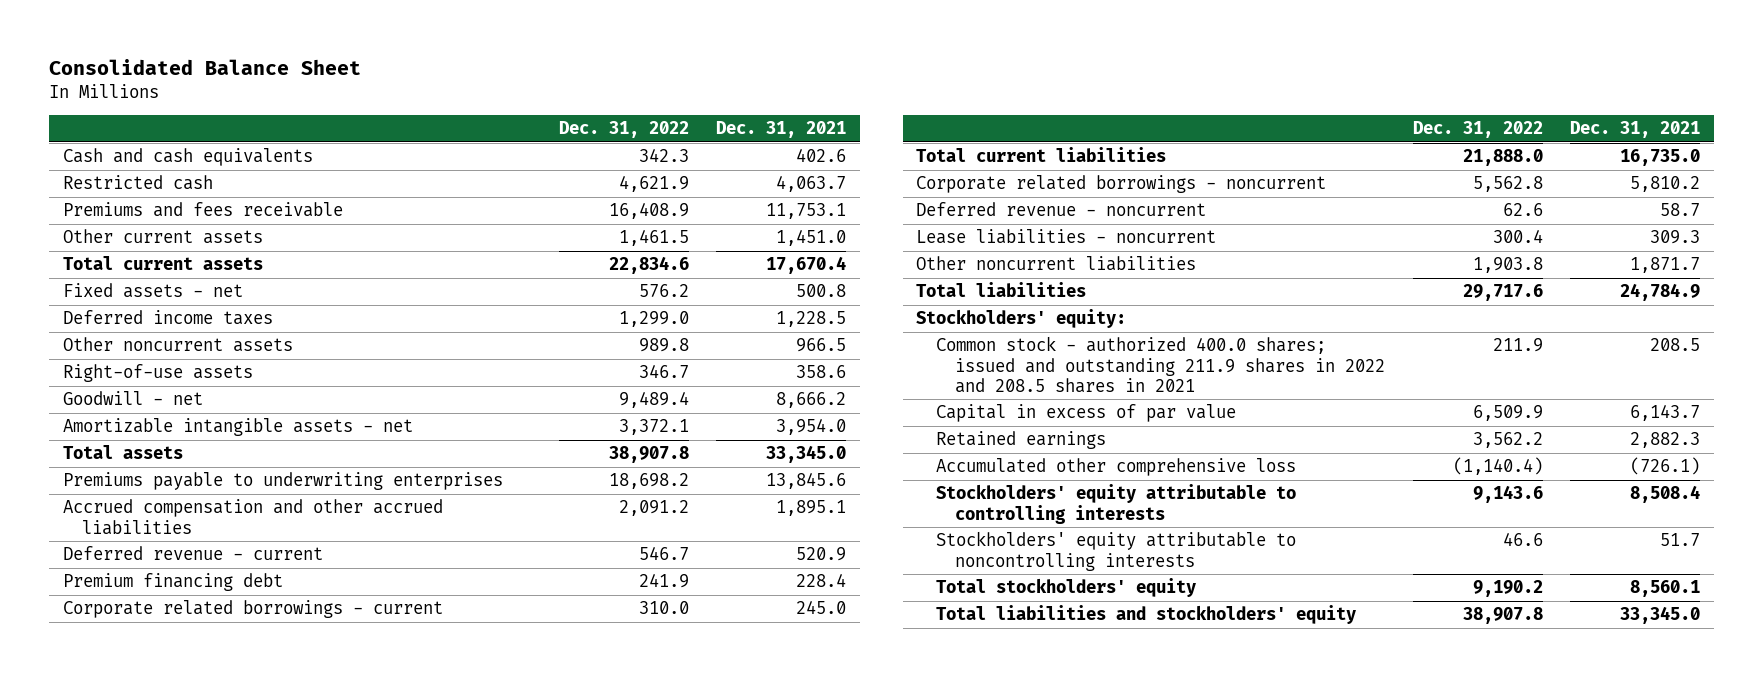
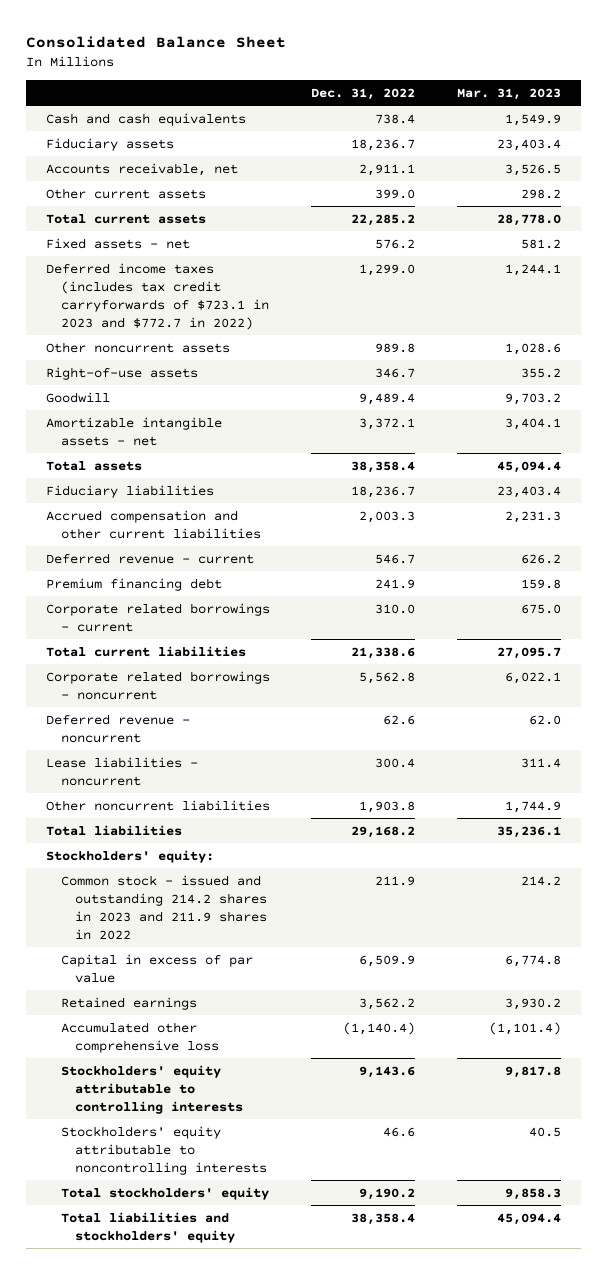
[716,121,847,139] Dec. 31, 2021 -> none
none -> [456,87,561,100] Mar. 31, 2023
[62,175,213,191] Restricted cash -> none
[62,202,343,218] Premiums and fees receivable -> none
[638,148,689,163] 342.3 -> [375,113,416,124] 738.4
none -> [46,137,175,151] Fiduciary assets
none -> [46,162,239,176] Accounts receivable, net
[618,229,689,247] 1,461.5 -> [375,188,416,199] 399.0
[608,256,689,275] 22,834.6 -> [351,213,416,226] 22,285.2
[62,310,273,326] Deferred income taxes -> [46,262,269,330] Deferred income taxes (includes tax credit carryforwards of $723.1 in 2023 and $772.7 in 2022)
[62,391,203,406] Goodwill - net -> [46,391,111,403] Goodwill
[62,472,503,491] Premiums payable to underwriting enterprises -> none
[608,446,689,464] 38,907.8 -> [351,460,416,473] 38,358.4
none -> [46,484,215,498] Fiduciary liabilities
[62,499,443,535] Accrued compensation and other accrued liabilities -> [46,509,261,539] Accrued compensation and other current liabilities
[618,500,689,517] 2,091.2 -> [359,510,416,523] 2,003.3
[1462,149,1543,167] 21,888.0 -> [351,646,416,659] 21,338.6
[1462,284,1543,302] 29,717.6 -> [351,825,416,838] 29,168.2
[935,336,1386,393] Common stock - authorized 400.0 shares; issued and outstanding 211.9 shares in 2022 and 208.5 shares in 2021 -> [60,874,268,940] Common stock - issued and outstanding 214.2 shares in 2023 and 211.9 shares in 2022
[1462,607,1543,625] 38,907.8 -> [351,1212,416,1225] 38,358.4

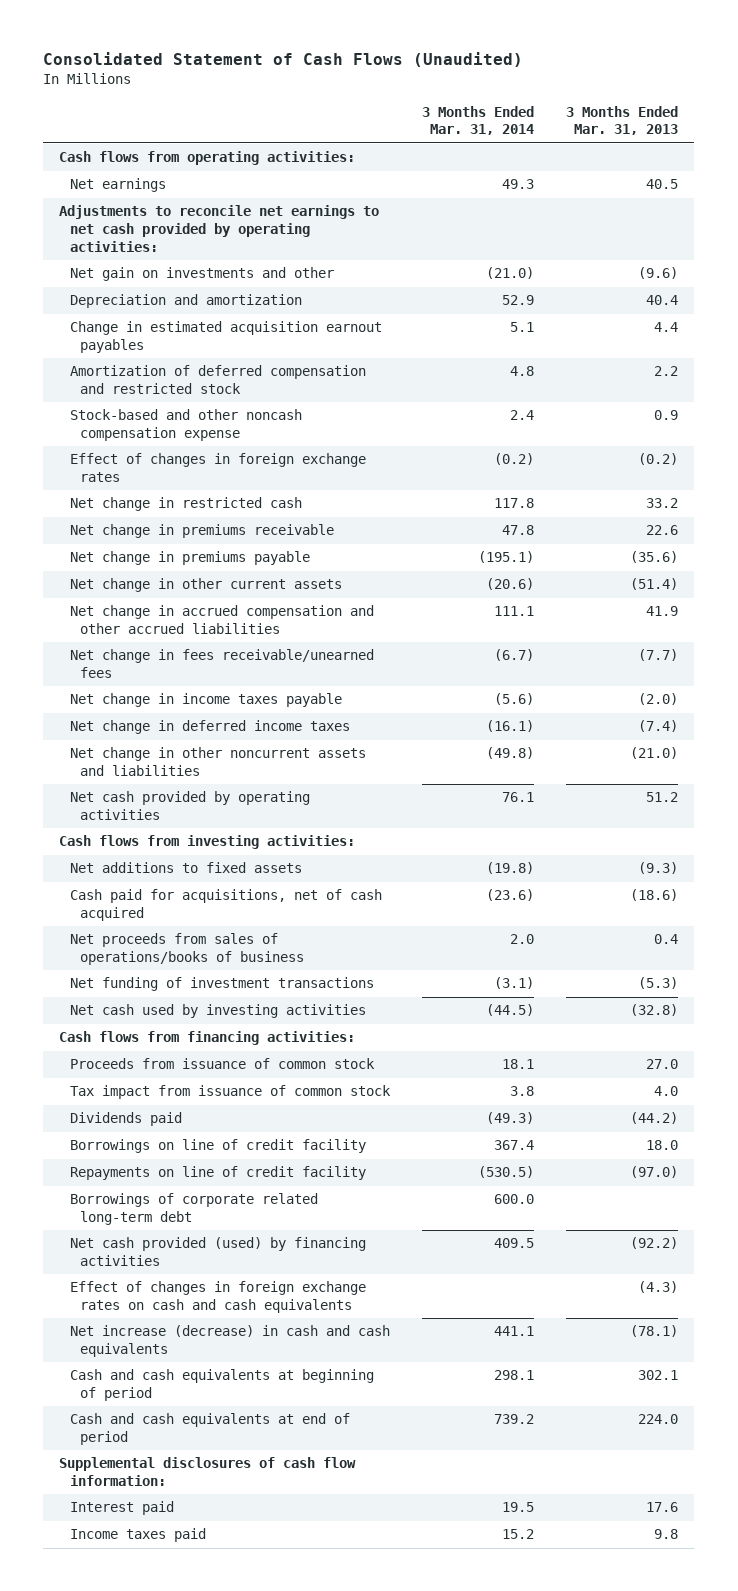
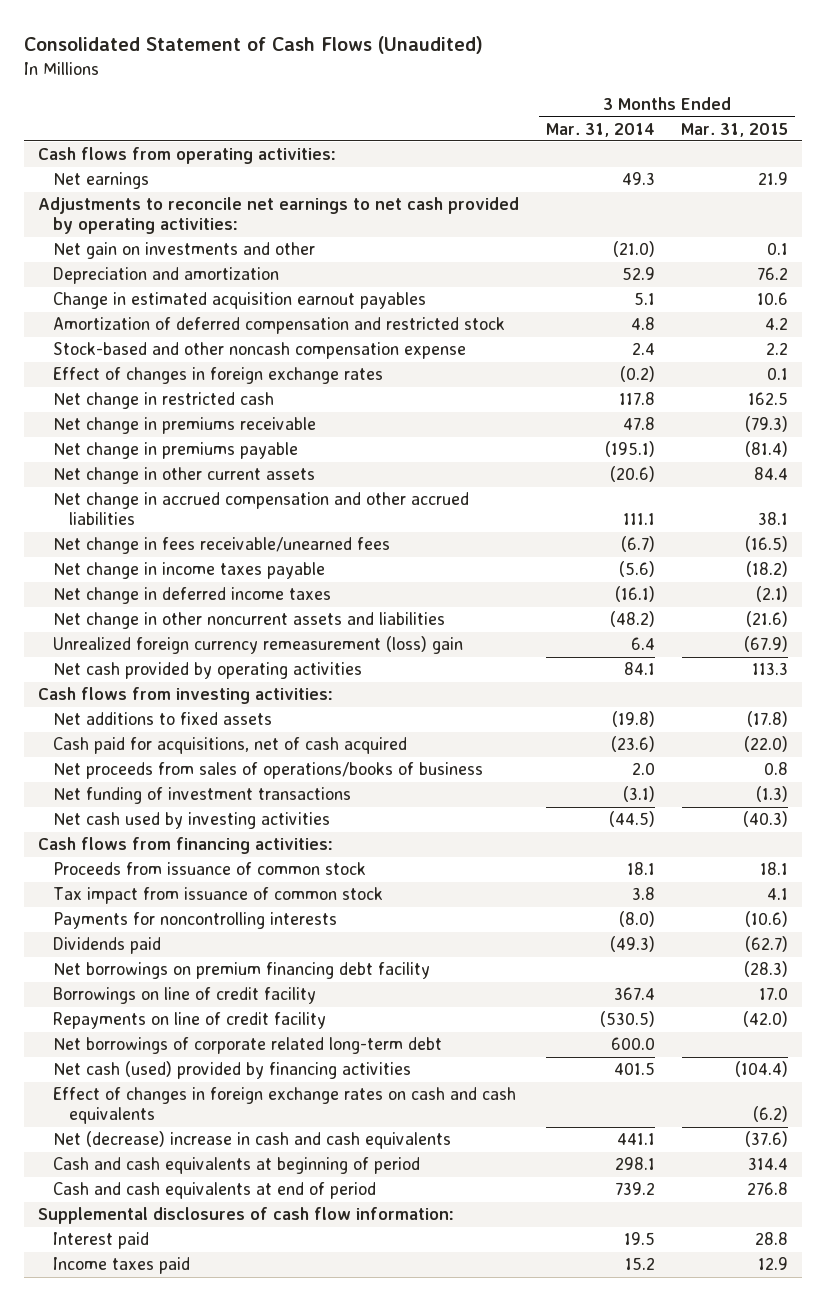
[566,105,679,136] 3 Months Ended Mar. 31, 2013 -> none
none -> [681,122,789,137] Mar. 31, 2015
[486,747,535,760] (49.8) -> [609,611,655,628] (48.2)
none -> [53,636,464,655] Unrealized foreign currency remeasurement (loss) gain
[502,792,535,803] 76.1 -> [623,662,655,676] 84.1
none -> [53,912,338,930] Payments for noncontrolling interests
none -> [53,962,431,980] Net borrowings on premium financing debt facility
[69,1193,318,1226] Borrowings of corporate related long-term debt -> [53,1037,443,1055] Net borrowings of corporate related long-term debt
[69,1237,366,1267] Net cash provided (used) by financing activities -> [53,1061,412,1080] Net cash (used) provided by financing activities
[494,1238,535,1249] 409.5 -> [613,1062,655,1076] 401.5
[69,1325,390,1358] Net increase (decrease) in cash and cash equivalents -> [53,1131,452,1150] Net (decrease) increase in cash and cash equivalents

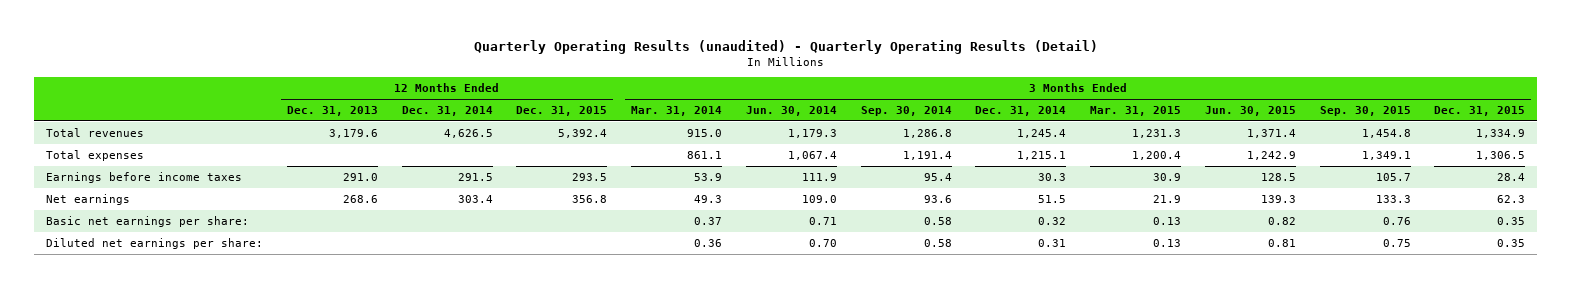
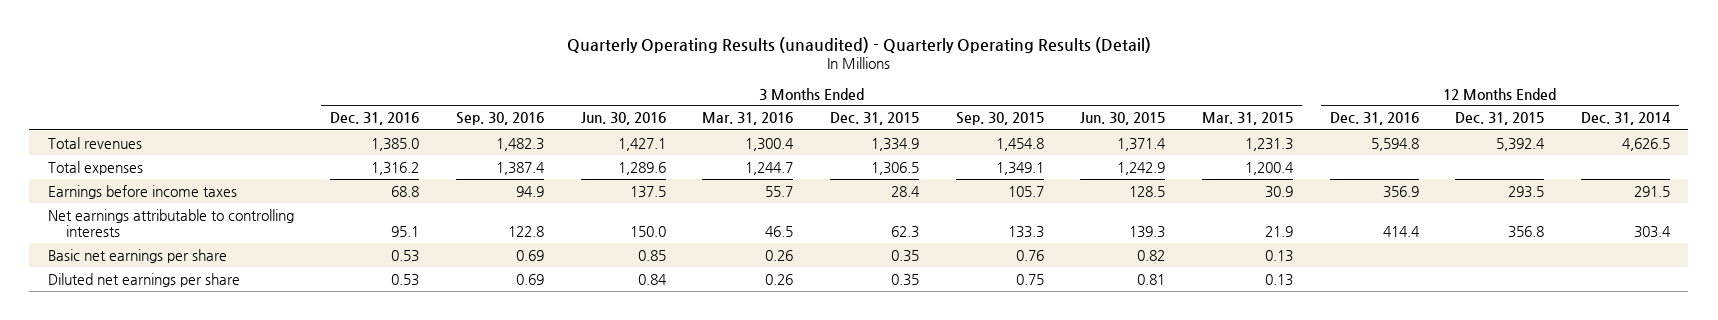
[286,106,378,117] Dec. 31, 2013 -> none
[631,106,723,117] Mar. 31, 2014 -> none
[745,106,837,117] Jun. 30, 2014 -> none
[860,106,952,117] Sep. 30, 2014 -> none
[975,106,1067,117] Dec. 31, 2014 -> none
none -> [330,112,420,126] Dec. 31, 2016
none -> [456,112,545,126] Sep. 30, 2016
none -> [580,112,666,126] Jun. 30, 2016
none -> [702,112,794,126] Mar. 31, 2016
none -> [1329,112,1419,126] Dec. 31, 2016
[46,193,131,205] Net earnings -> [47,208,294,238] Net earnings attributable to controlling interests
[46,215,250,227] Basic net earnings per share: -> [47,248,227,263] Basic net earnings per share
[46,237,264,249] Diluted net earnings per share: -> [47,272,240,287] Diluted net earnings per share

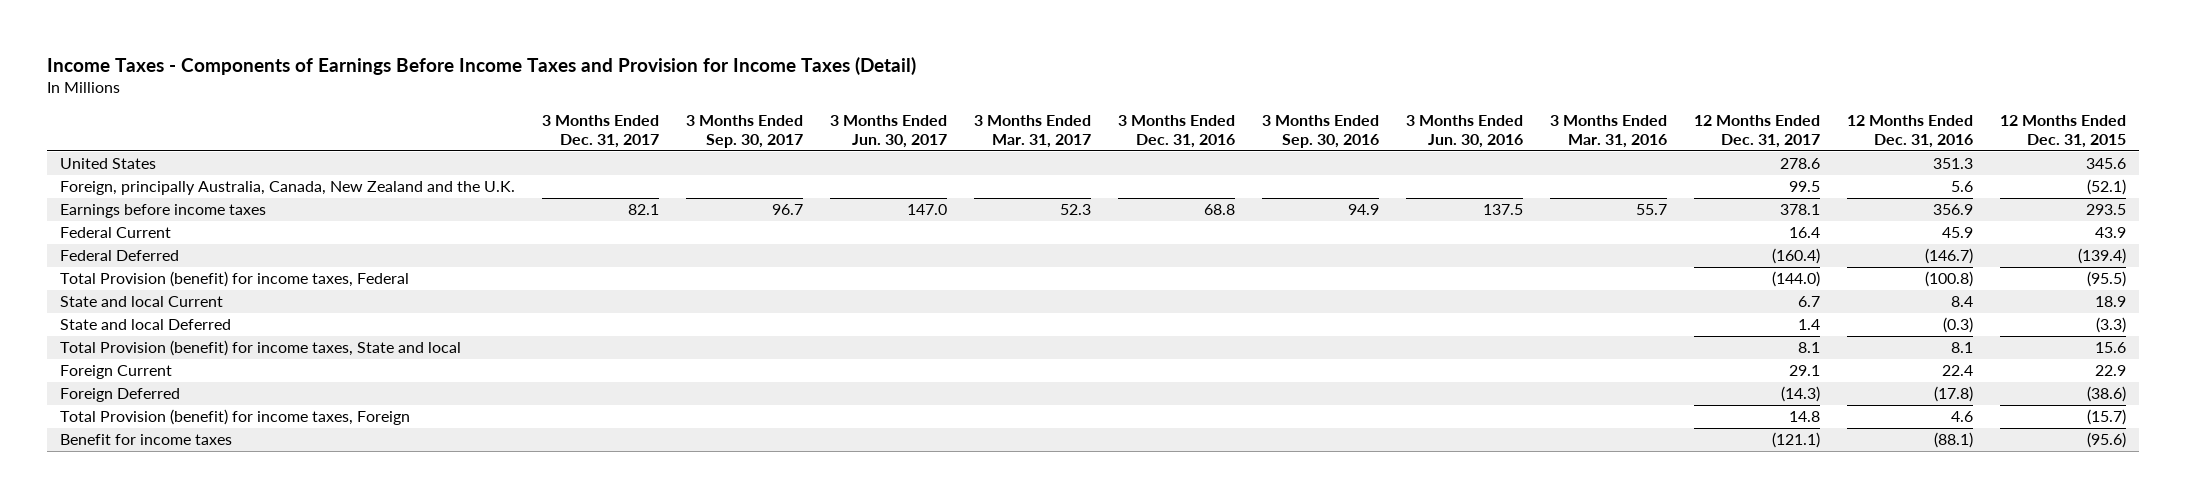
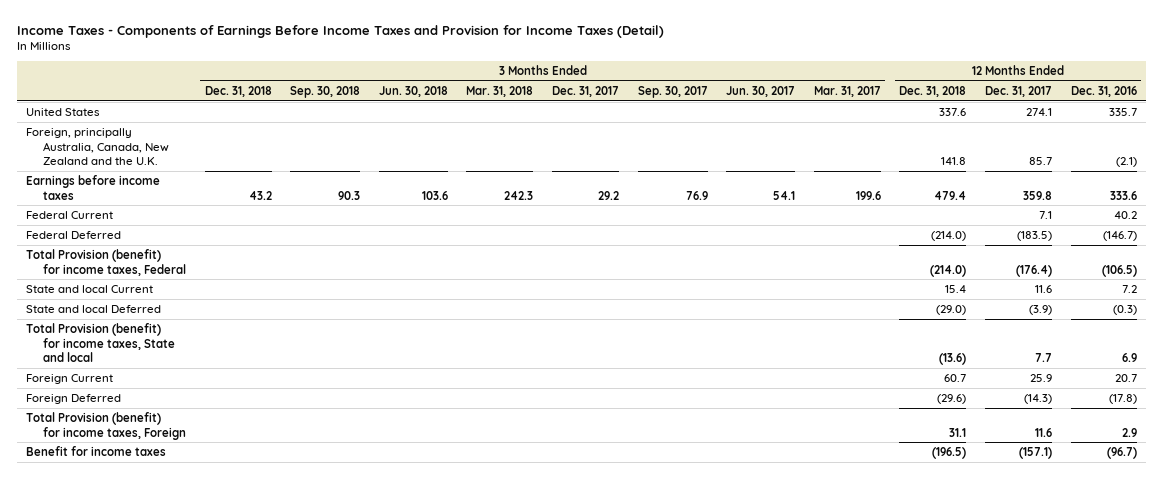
[1118,115,1236,148] 3 Months Ended Dec. 31, 2016 -> none
[1262,115,1380,148] 3 Months Ended Sep. 30, 2016 -> none
[1406,115,1524,148] 3 Months Ended Jun. 30, 2016 -> none
[1549,115,1667,148] 3 Months Ended Mar. 31, 2016 -> none
[1999,115,2126,148] 12 Months Ended Dec. 31, 2015 -> none
none -> [204,85,272,97] Dec. 31, 2018
none -> [290,85,361,98] Sep. 30, 2018
none -> [378,85,448,97] Jun. 30, 2018
none -> [466,85,534,97] Mar. 31, 2018
none -> [899,85,967,97] Dec. 31, 2018
[1779,158,1820,170] 278.6 -> [1026,107,1053,116] 274.1
[1932,158,1973,170] 351.3 -> [1108,107,1137,116] 335.7
[1788,181,1820,193] 99.5 -> [1029,157,1053,166] 85.7
[1950,181,1973,193] 5.6 -> [1115,157,1137,168] (2.1)
[628,204,660,216] 82.1 -> [597,190,619,200] 29.2
[772,204,804,216] 96.7 -> [685,190,708,200] 76.9
[907,204,948,216] 147.0 -> [773,190,796,200] 54.1
[1060,204,1092,216] 52.3 -> [855,190,881,200] 199.6
[1779,204,1820,216] 378.1 -> [1023,190,1053,200] 359.8
[1932,204,1973,216] 356.9 -> [1109,190,1137,200] 333.6
[1788,227,1820,239] 16.4 -> [1039,210,1053,219] 7.1
[1941,227,1973,239] 45.9 -> [1113,210,1137,219] 40.2
[1771,248,1820,265] (160.4) -> [1017,230,1053,241] (183.5)
[1771,271,1820,288] (144.0) -> [1016,264,1053,277] (176.4)
[1924,271,1973,288] (100.8) -> [1101,264,1137,277] (106.5)
[1797,296,1820,308] 6.7 -> [1035,284,1053,293] 11.6
[1950,296,1973,308] 8.4 -> [1121,284,1137,293] 7.2
[1797,319,1820,331] 1.4 -> [1029,304,1053,315] (3.9)
[1797,342,1820,354] 8.1 -> [1035,353,1053,363] 7.7
[1950,342,1973,354] 8.1 -> [1121,353,1137,363] 6.9
[1788,365,1820,377] 29.1 -> [1030,373,1053,382] 25.9
[1941,365,1973,377] 22.4 -> [1114,373,1137,382] 20.7
[1788,411,1820,423] 14.8 -> [1035,427,1053,437] 11.6
[1950,411,1973,423] 4.6 -> [1121,427,1137,437] 2.9
[1771,432,1820,449] (121.1) -> [1019,446,1053,459] (157.1)
[1933,432,1973,449] (88.1) -> [1106,446,1137,459] (96.7)

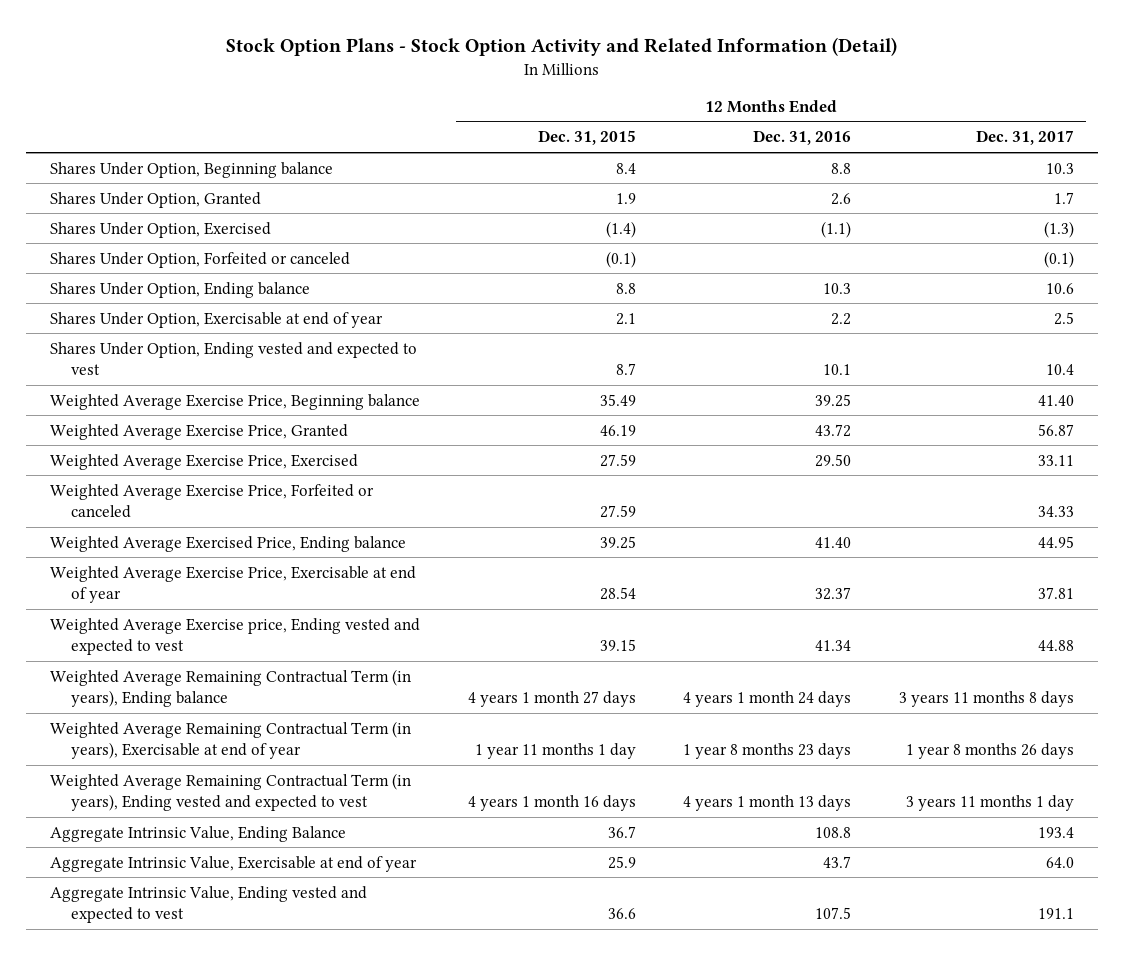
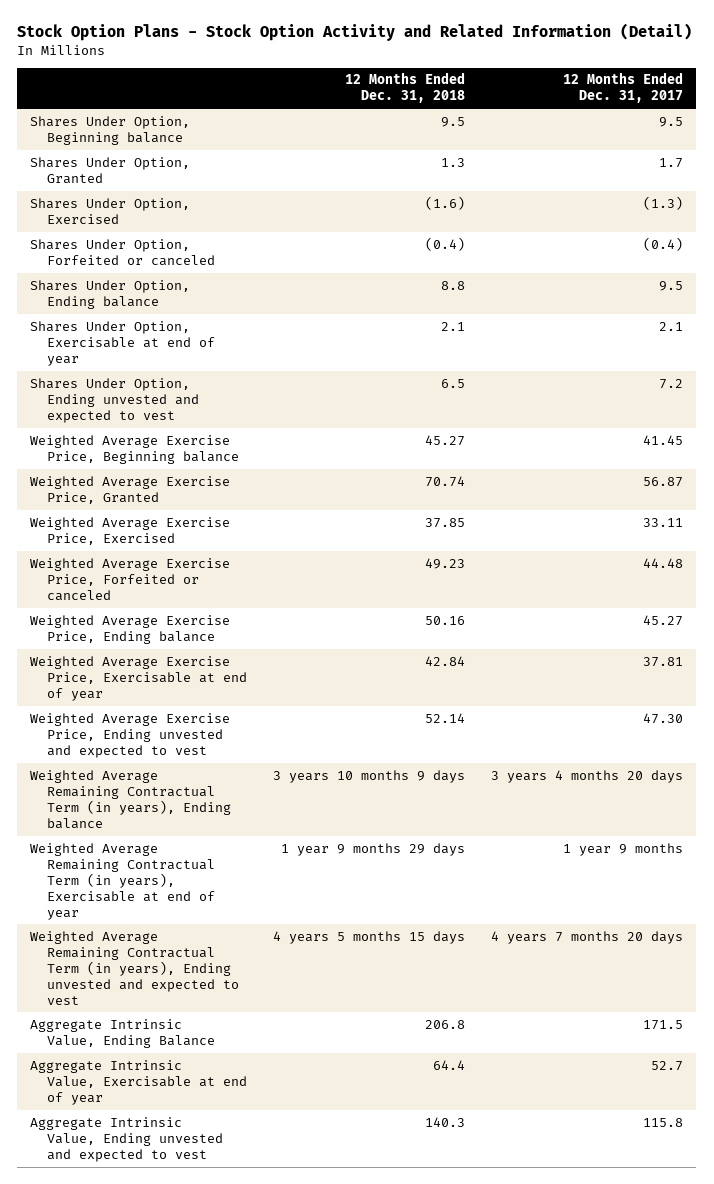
[537,130,636,146] Dec. 31, 2015 -> none
[753,130,852,146] Dec. 31, 2016 -> none
none -> [345,72,466,104] 12 Months Ended Dec. 31, 2018
[1046,162,1075,174] 10.3 -> [659,116,684,127] 9.5
[1044,250,1075,268] (0.1) -> [643,236,684,251] (0.4)
[1046,282,1075,294] 10.6 -> [659,280,684,291] 9.5
[1054,311,1075,325] 2.5 -> [659,321,684,331] 2.1
[49,341,417,376] Shares Under Option, Ending vested and expected to vest -> [30,377,200,423] Shares Under Option, Ending unvested and expected to vest
[1046,364,1075,376] 10.4 -> [659,378,684,389] 7.2
[1038,394,1075,406] 41.40 -> [643,434,684,445] 41.45
[1038,506,1075,518] 34.33 -> [643,557,684,568] 44.48
[49,535,406,552] Weighted Average Exercised Price, Ending balance -> [30,614,231,644] Weighted Average Exercise Price, Ending balance
[1038,535,1075,548] 44.95 -> [643,614,684,626] 45.27
[49,617,420,656] Weighted Average Exercise price, Ending vested and expected to vest -> [30,712,231,758] Weighted Average Exercise Price, Ending unvested and expected to vest
[1038,640,1075,652] 44.88 -> [643,712,684,724] 47.30
[899,691,1075,708] 3 years 11 months 8 days -> [491,769,684,783] 3 years 4 months 20 days
[906,743,1075,760] 1 year 8 months 26 days -> [563,842,684,856] 1 year 9 months
[49,772,411,812] Weighted Average Remaining Contractual Term (in years), Ending vested and expected to vest -> [30,930,240,1005] Weighted Average Remaining Contractual Term (in years), Ending unvested and expected to vest
[906,795,1075,812] 3 years 11 months 1 day -> [491,930,684,944] 4 years 7 months 20 days
[1038,826,1075,838] 193.4 -> [643,1019,684,1030] 171.5
[1046,856,1075,868] 64.0 -> [651,1060,684,1071] 52.7
[49,885,367,924] Aggregate Intrinsic Value, Ending vested and expected to vest -> [30,1116,224,1162] Aggregate Intrinsic Value, Ending unvested and expected to vest
[1038,908,1075,920] 191.1 -> [643,1117,684,1127] 115.8

